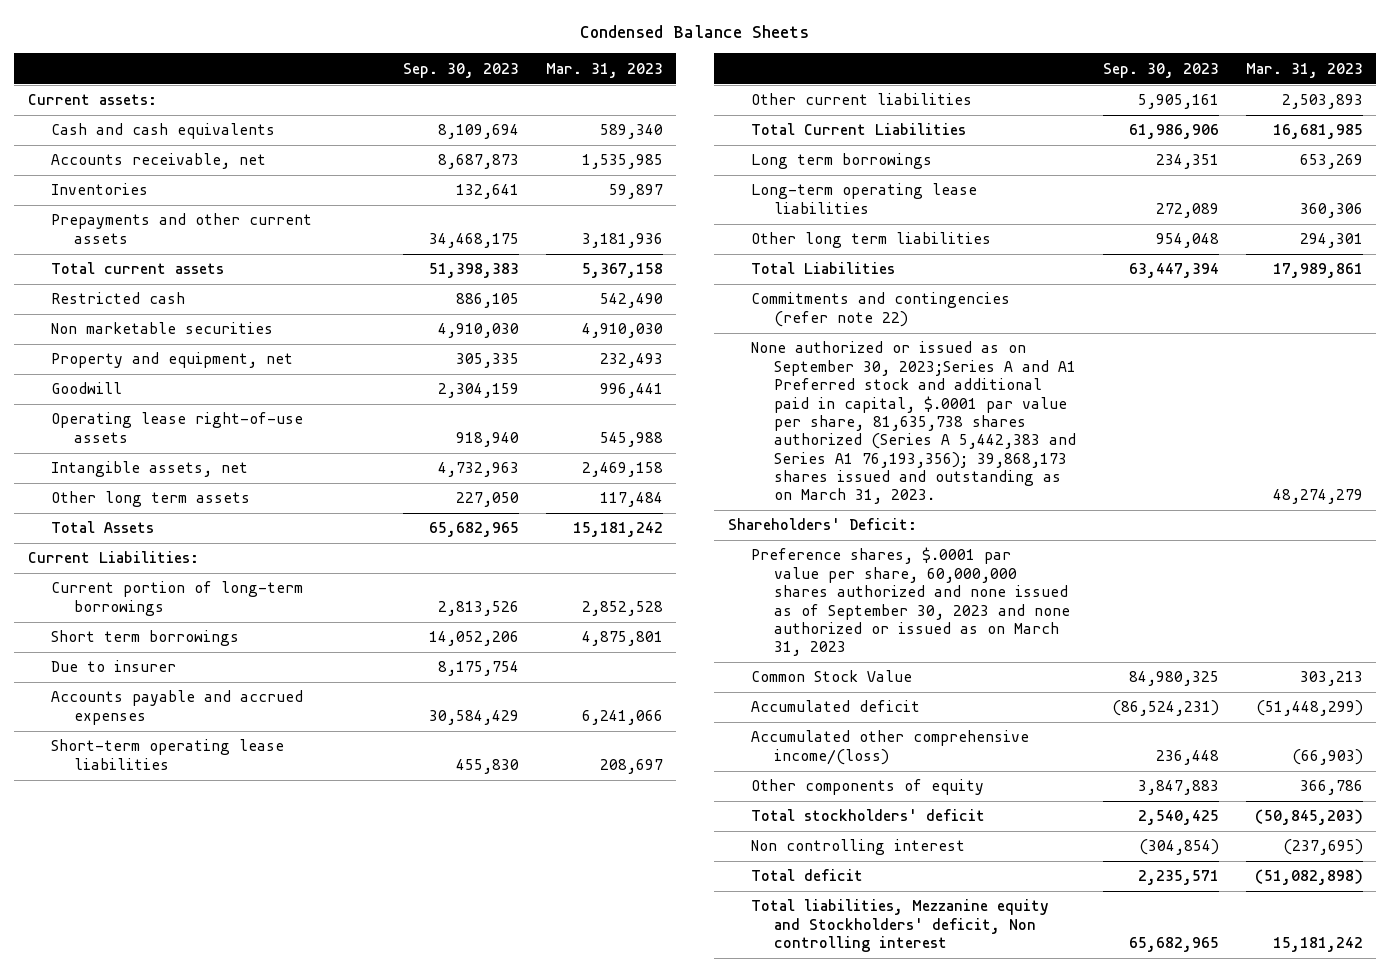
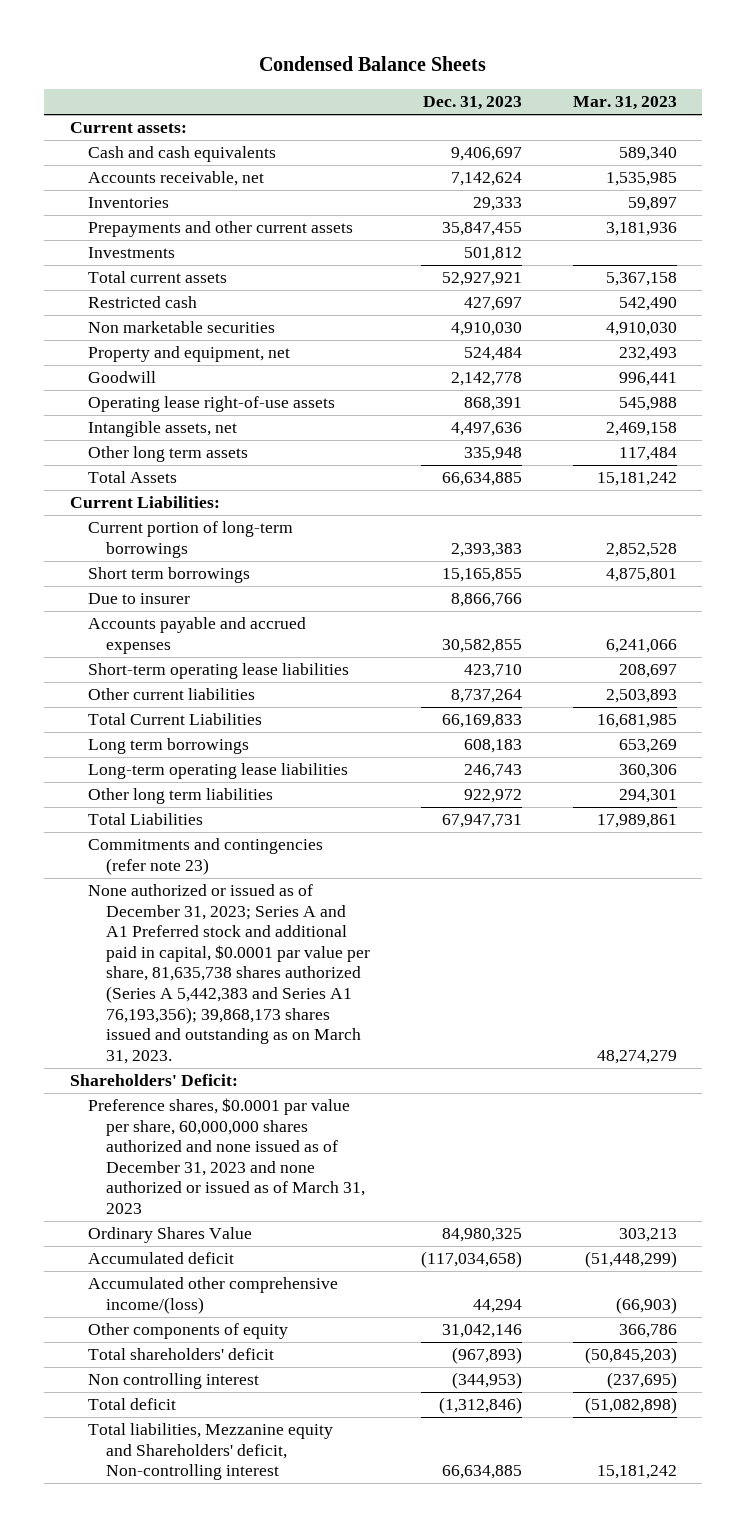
[402,62,519,78] Sep. 30, 2023 -> none
none -> [422,96,522,111] Dec. 31, 2023
none -> [87,247,175,259] Investments
[750,292,1010,327] Commitments and contingencies (refer note 22) -> [87,838,323,875] Commitments and contingencies (refer note 23)
[750,341,1076,505] None authorized or issued as on September 30, 2023;Series A and A1 Preferred stock and additional paid in capital, $.0001 par value per share, 81,635,738 shares authorized (Series A 5,442,383 and Series A1 76,193,356); 39,868,173 shares issued and outstanding as on March 31, 2023. -> [87,884,371,1064] None authorized or issued as of December 31, 2023; Series A and A1 Preferred stock and additional paid in capital, $0.0001 par value per share, 81,635,738 shares authorized (Series A 5,442,383 and Series A1 76,193,356); 39,868,173 shares issued and outstanding as on March 31, 2023.
[750,547,1070,657] Preference shares, $.0001 par value per share, 60,000,000 shares authorized and none issued as of September 30, 2023 and none authorized or issued as on March 31, 2023 -> [87,1098,366,1215] Preference shares, $0.0001 par value per share, 60,000,000 shares authorized and none issued as of December 31, 2023 and none authorized or issued as of March 31, 2023
[750,670,912,683] Common Stock Value -> [87,1227,252,1244] Ordinary Shares Value
[750,809,985,822] Total stockholders' deficit -> [87,1348,274,1361] Total shareholders' deficit
[750,899,1049,953] Total liabilities, Mezzanine equity and Stockholders' deficit, Non controlling interest -> [87,1423,333,1481] Total liabilities, Mezzanine equity and Shareholders' deficit, Non-controlling interest

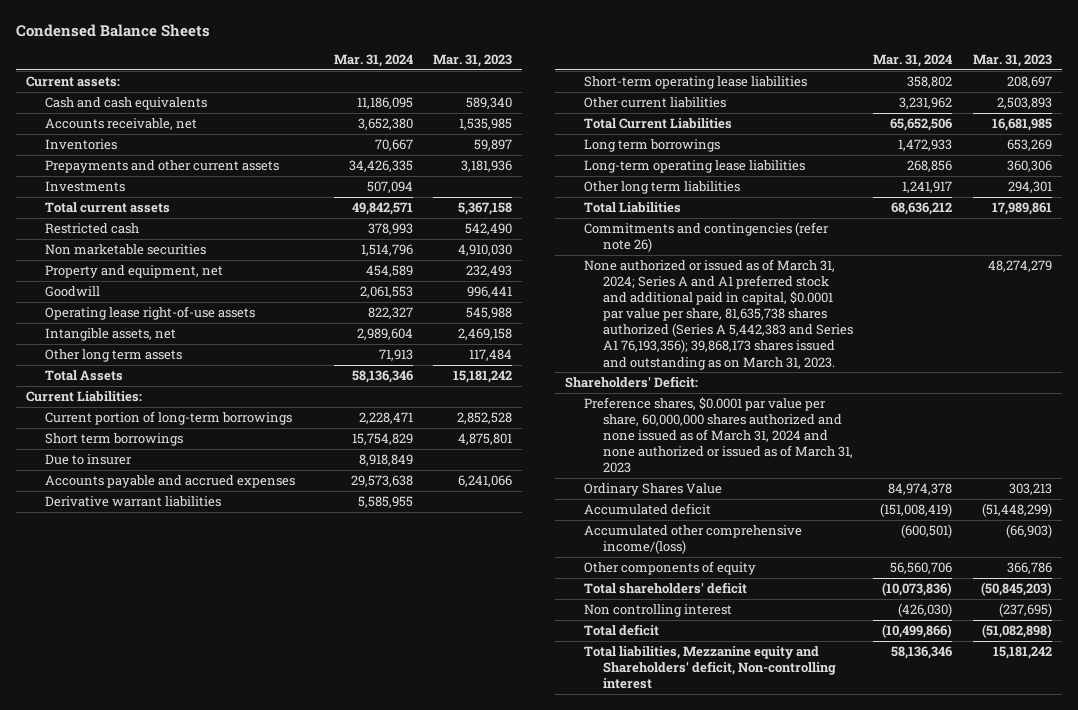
[422,96,522,111] Dec. 31, 2023 -> none
none -> [333,53,413,67] Mar. 31, 2024
none -> [44,496,221,508] Derivative warrant liabilities
[87,838,323,875] Commitments and contingencies (refer note 23) -> [584,222,830,253] Commitments and contingencies (refer note 26)
[87,884,371,1064] None authorized or issued as of December 31, 2023; Series A and A1 Preferred stock and additional paid in capital, $0.0001 par value per share, 81,635,738 shares authorized (Series A 5,442,383 and Series A1 76,193,356); 39,868,173 shares issued and outstanding as on March 31, 2023. -> [584,259,854,370] None authorized or issued as of March 31, 2024; Series A and A1 preferred stock and additional paid in capital, $0.0001 par value per share, 81,635,738 shares authorized (Series A 5,442,383 and Series A1 76,193,356); 39,868,173 shares issued and outstanding as on March 31, 2023.
[87,1098,366,1215] Preference shares, $0.0001 par value per share, 60,000,000 shares authorized and none issued as of December 31, 2023 and none authorized or issued as of March 31, 2023 -> [584,397,854,474] Preference shares, $0.0001 par value per share, 60,000,000 shares authorized and none issued as of March 31, 2024 and none authorized or issued as of March 31, 2023

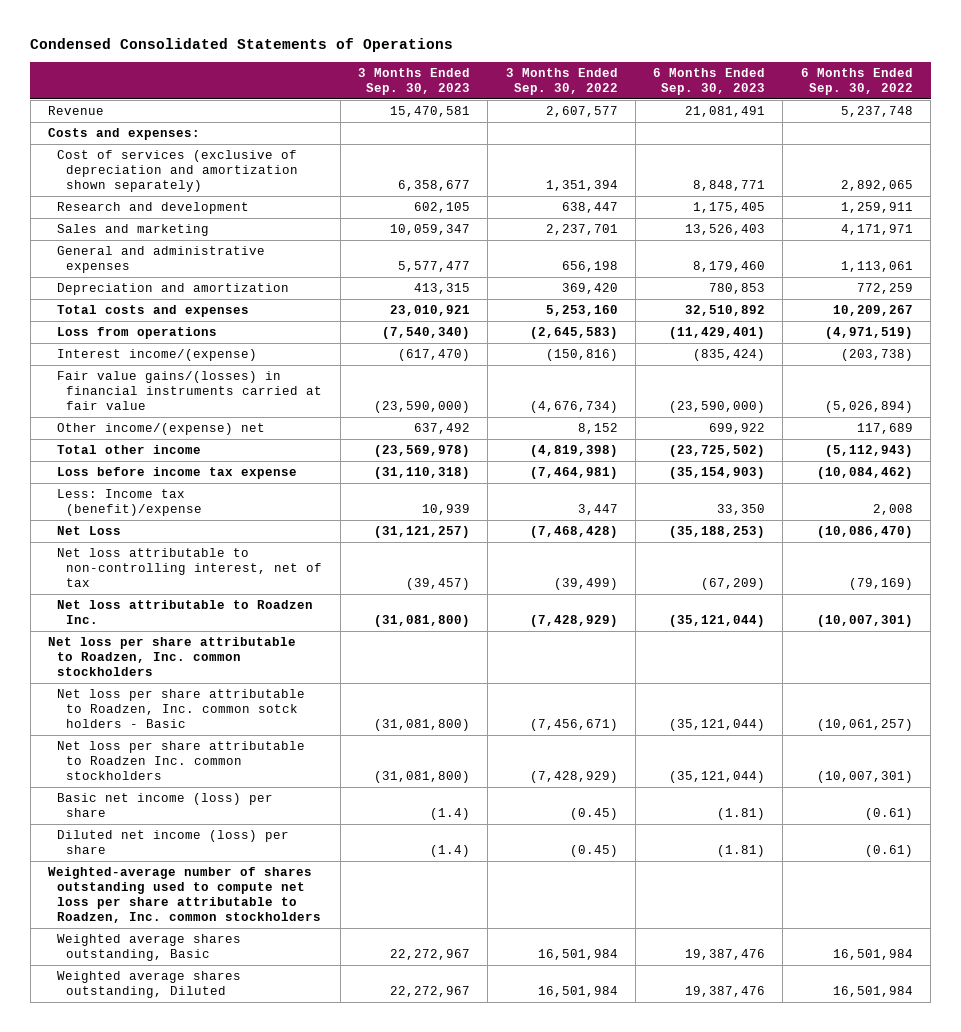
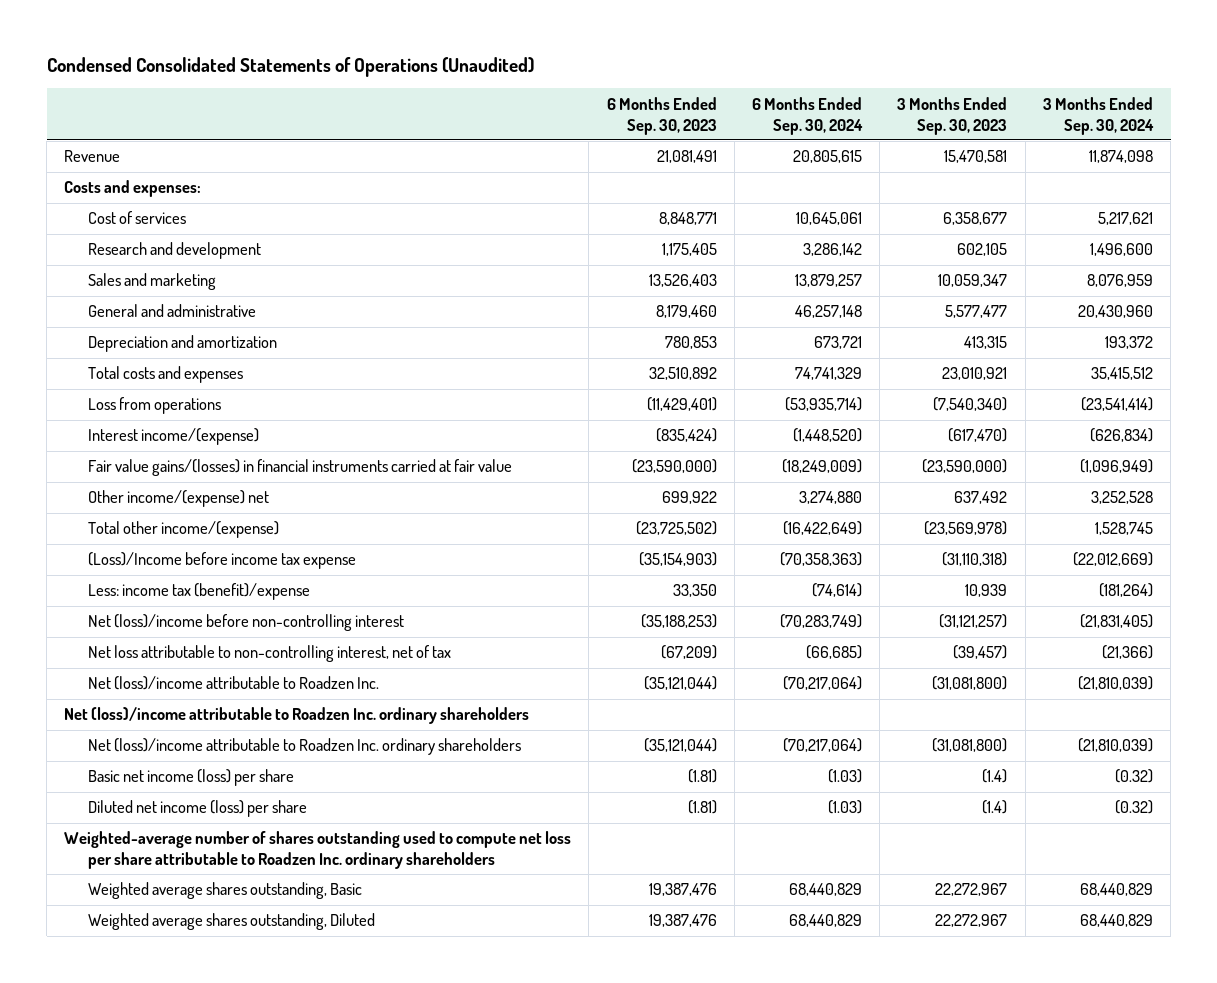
[30,38,454,53] Condensed Consolidated Statements of Operations -> [46,57,534,78] Condensed Consolidated Statements of Operations (Unaudited)
[505,67,618,96] 3 Months Ended Sep. 30, 2022 -> none
[800,67,913,96] 6 Months Ended Sep. 30, 2022 -> none
none -> [752,96,864,135] 6 Months Ended Sep. 30, 2024
none -> [1042,96,1154,135] 3 Months Ended Sep. 30, 2024
[57,150,299,193] Cost of services (exclusive of depreciation and amortization shown separately) -> [88,211,187,225] Cost of services
[57,246,266,274] General and administrative expenses -> [88,304,257,318] General and administrative
[57,445,202,455] Total other income -> [88,521,280,539] Total other income/(expense)
[57,467,298,480] Loss before income tax expense -> [88,552,357,570] (Loss)/Income before income tax expense
[57,489,203,517] Less: Income tax (benefit)/expense -> [88,583,311,601] Less: income tax (benefit)/expense
[57,526,122,536] Net Loss -> [88,614,405,632] Net (loss)/income before non-controlling interest
[57,689,306,729] Net loss per share attributable to Roadzen, Inc. common sotck holders - Basic -> none
[57,600,314,625] Net loss attributable to Roadzen Inc. -> [88,676,380,691] Net (loss)/income attributable to Roadzen Inc.
[47,637,296,677] Net loss per share attributable to Roadzen, Inc. common stockholders -> [64,707,530,725] Net (loss)/income attributable to Roadzen Inc. ordinary shareholders
[57,741,306,781] Net loss per share attributable to Roadzen Inc. common stockholders -> [88,738,522,756] Net (loss)/income attributable to Roadzen Inc. ordinary shareholders
[47,867,322,924] Weighted-average number of shares outstanding used to compute net loss per share attributable to Roadzen, Inc. common stockholders -> [64,831,572,870] Weighted-average number of shares outstanding used to compute net loss per share attributable to Roadzen Inc. ordinary shareholders

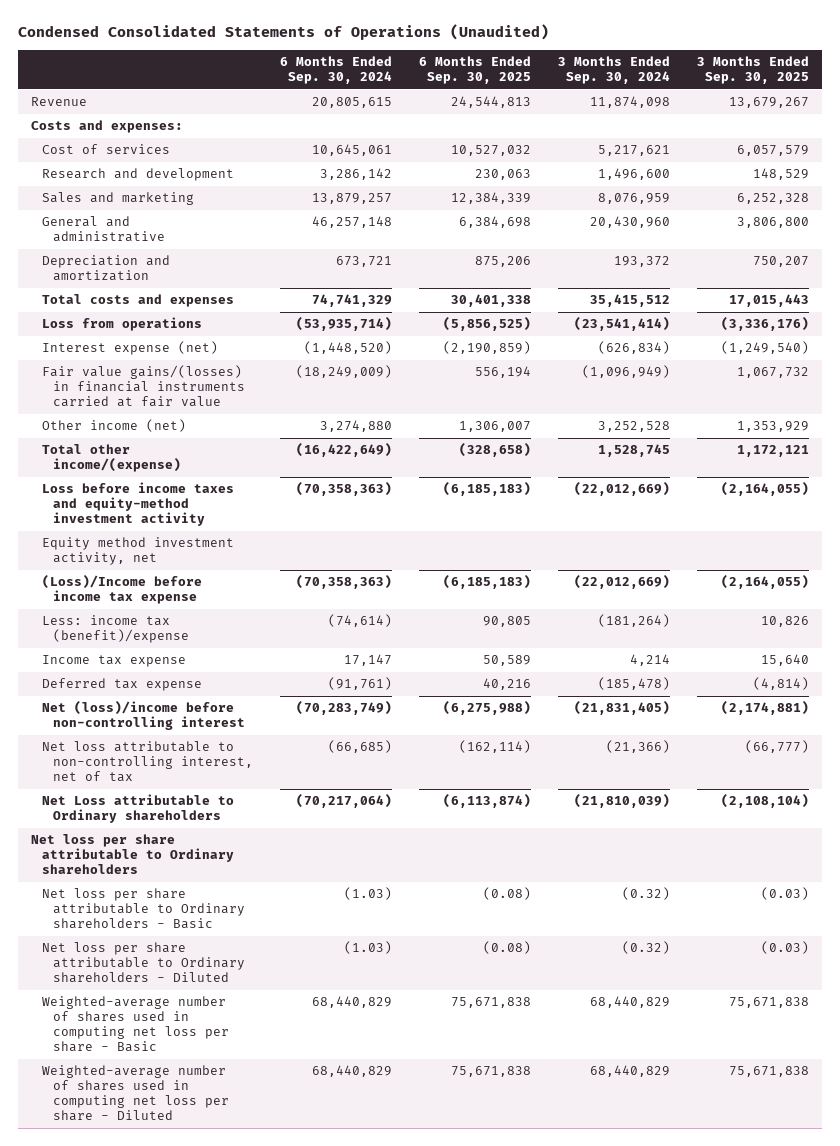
[606,96,717,135] 6 Months Ended Sep. 30, 2023 -> none
[897,96,1008,135] 3 Months Ended Sep. 30, 2023 -> none
none -> [418,56,531,85] 6 Months Ended Sep. 30, 2025
none -> [696,56,809,85] 3 Months Ended Sep. 30, 2025
[88,428,260,446] Interest income/(expense) -> [41,341,218,356] Interest expense (net)
[88,490,270,508] Other income/(expense) net -> [41,419,186,433] Other income (net)
none -> [41,482,234,527] Loss before income taxes and equity-method investment activity
none -> [41,537,234,566] Equity method investment activity, net
none -> [41,655,186,668] Income tax expense
none -> [41,678,202,692] Deferred tax expense
[88,738,522,756] Net (loss)/income attributable to Roadzen Inc. ordinary shareholders -> none
[64,831,572,870] Weighted-average number of shares outstanding used to compute net loss per share attributable to Roadzen Inc. ordinary shareholders -> none
[88,676,380,691] Net (loss)/income attributable to Roadzen Inc. -> [41,794,234,824] Net Loss attributable to Ordinary shareholders
[64,707,530,725] Net (loss)/income attributable to Roadzen Inc. ordinary shareholders -> [31,834,234,875] Net loss per share attributable to Ordinary shareholders
[88,769,295,787] Basic net income (loss) per share -> [41,888,245,930] Net loss per share attributable to Ordinary shareholders - Basic
[88,800,308,818] Diluted net income (loss) per share -> [41,942,245,984] Net loss per share attributable to Ordinary shareholders - Diluted
[88,882,363,900] Weighted average shares outstanding, Basic -> [41,996,229,1053] Weighted-average number of shares used in computing net loss per share - Basic
[88,913,376,931] Weighted average shares outstanding, Diluted -> [41,1065,229,1122] Weighted-average number of shares used in computing net loss per share - Diluted

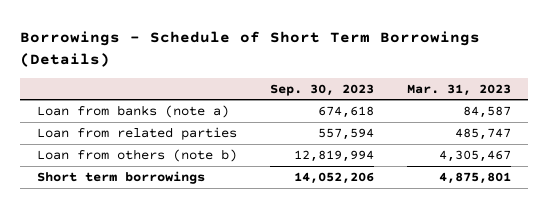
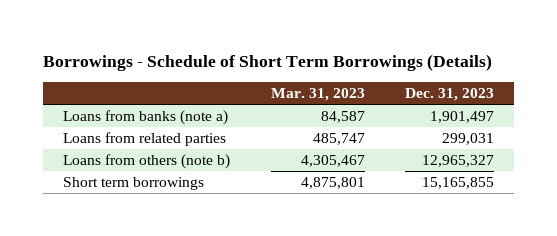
[270,83,375,96] Sep. 30, 2023 -> none
none -> [404,88,494,102] Dec. 31, 2023
[36,104,229,118] Loan from banks (note a) -> [63,109,229,125] Loans from banks (note a)
[36,126,237,140] Loan from related parties -> [63,131,227,146] Loans from related parties
[36,148,237,162] Loan from others (note b) -> [63,153,231,169] Loans from others (note b)

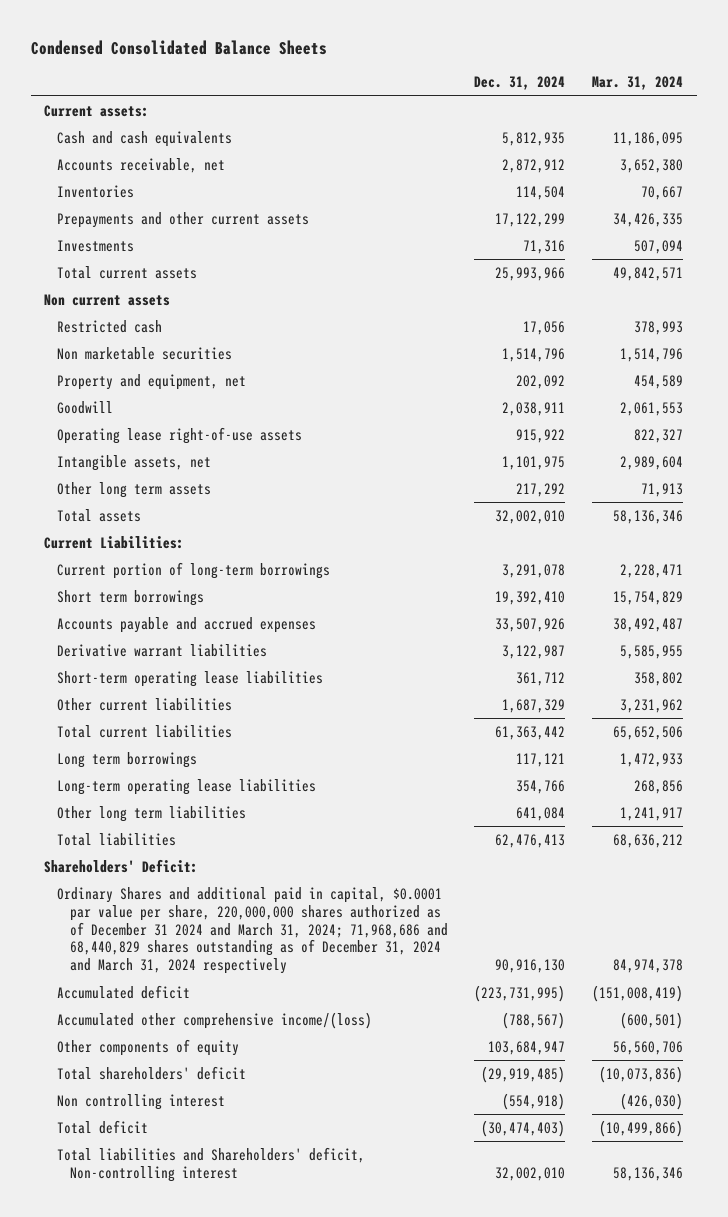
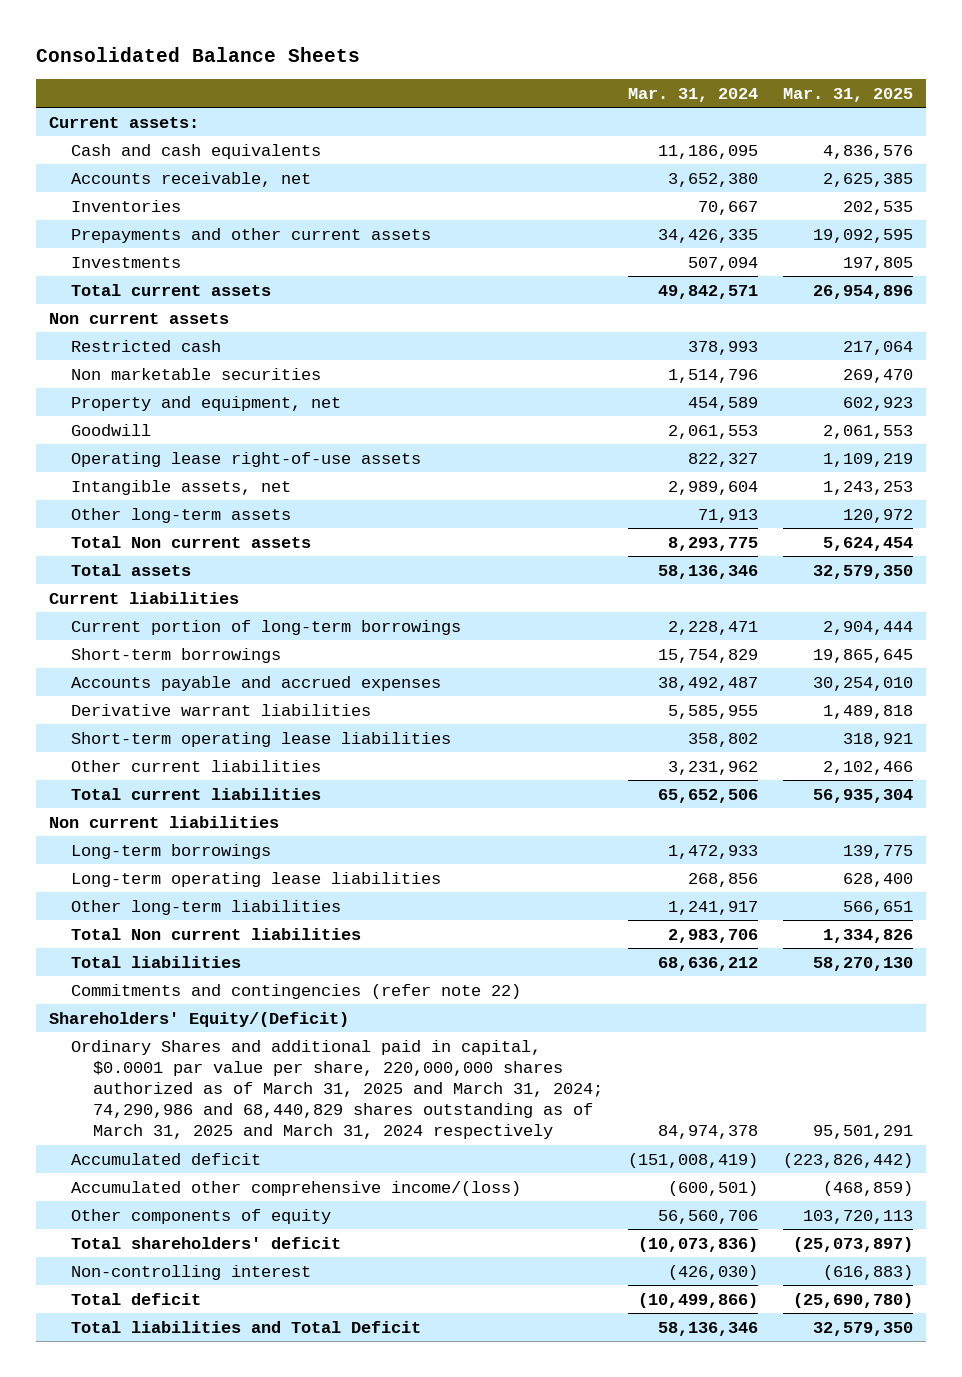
[31,40,328,56] Condensed Consolidated Balance Sheets -> [36,47,361,63] Consolidated Balance Sheets
[474,76,566,91] Dec. 31, 2024 -> none
none -> [782,87,913,102] Mar. 31, 2025
[57,481,212,498] Other long term assets -> [70,507,291,523] Other long-term assets
none -> [70,535,311,548] Total Non current assets
[44,535,185,549] Current Liabilities: -> [48,591,239,604] Current liabilities
[57,589,205,606] Short term borrowings -> [70,647,281,663] Short-term borrowings
none -> [48,815,279,828] Non current liabilities
[57,751,198,768] Long term borrowings -> [70,843,271,859] Long-term borrowings
[57,805,247,822] Other long term liabilities -> [70,899,341,915] Other long-term liabilities
none -> [70,927,361,940] Total Non current liabilities
none -> [70,983,521,999] Commitments and contingencies (refer note 22)
[44,858,199,873] Shareholders' Deficit: -> [48,1011,349,1027] Shareholders' Equity/(Deficit)
[57,886,448,975] Ordinary Shares and additional paid in capital, $0.0001 par value per share, 220,000,000 shares authorized as of December 31 2024 and March 31, 2024; 71,968,686 and 68,440,829 shares outstanding as of December 31, 2024 and March 31, 2024 respectively -> [70,1039,603,1140] Ordinary Shares and additional paid in capital, $0.0001 par value per share, 220,000,000 shares authorized as of March 31, 2025 and March 31, 2024; 74,290,986 and 68,440,829 shares outstanding as of March 31, 2025 and March 31, 2024 respectively
[57,1093,226,1110] Non controlling interest -> [70,1264,311,1280] Non-controlling interest
[57,1146,366,1182] Total liabilities and Shareholders' deficit, Non-controlling interest -> [70,1320,421,1333] Total liabilities and Total Deficit

